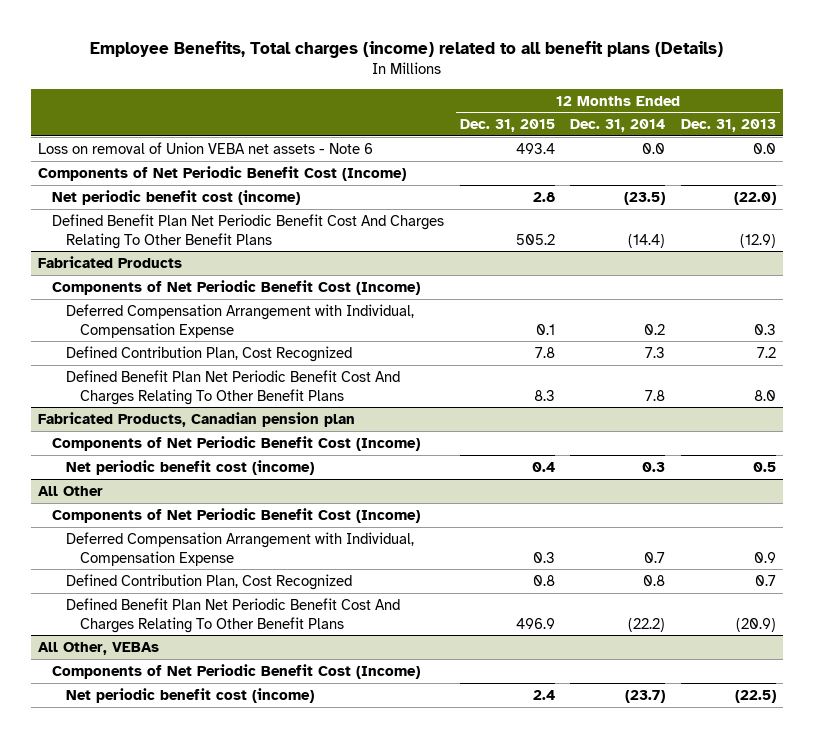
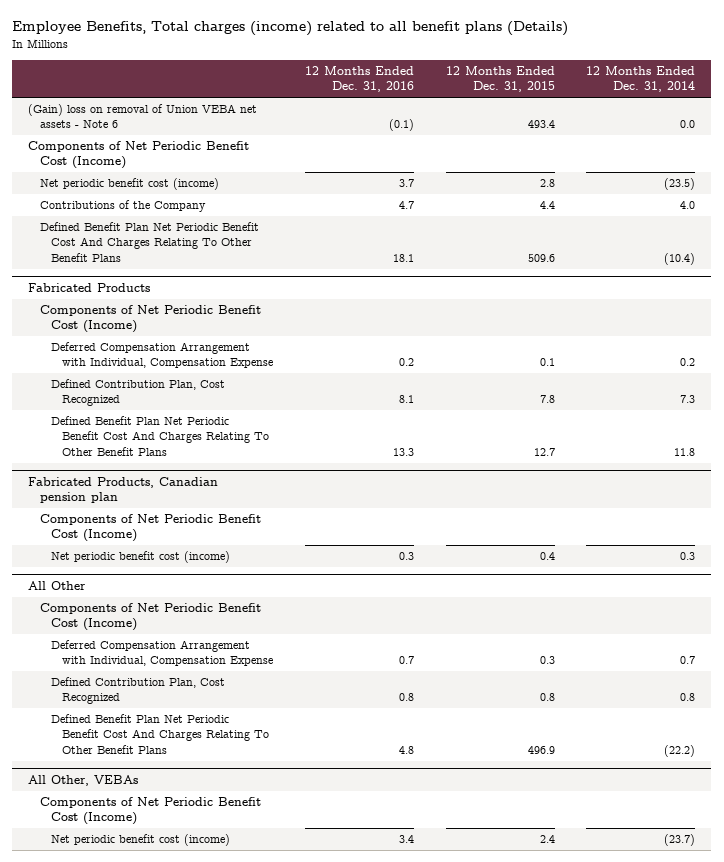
[680,119,776,133] Dec. 31, 2013 -> none
none -> [305,66,415,93] 12 Months Ended Dec. 31, 2016
[38,141,374,154] Loss on removal of Union VEBA net assets - Note 6 -> [28,104,258,129] (Gain) loss on removal of Union VEBA net assets - Note 6
none -> [39,200,206,213] Contributions of the Company
[515,233,555,245] 505.2 -> [527,253,555,262] 509.6
[628,233,666,248] (14.4) -> [664,252,696,265] (10.4)
[533,389,555,401] 8.3 -> [533,447,555,456] 12.7
[645,389,666,401] 7.8 -> [674,447,696,456] 11.8

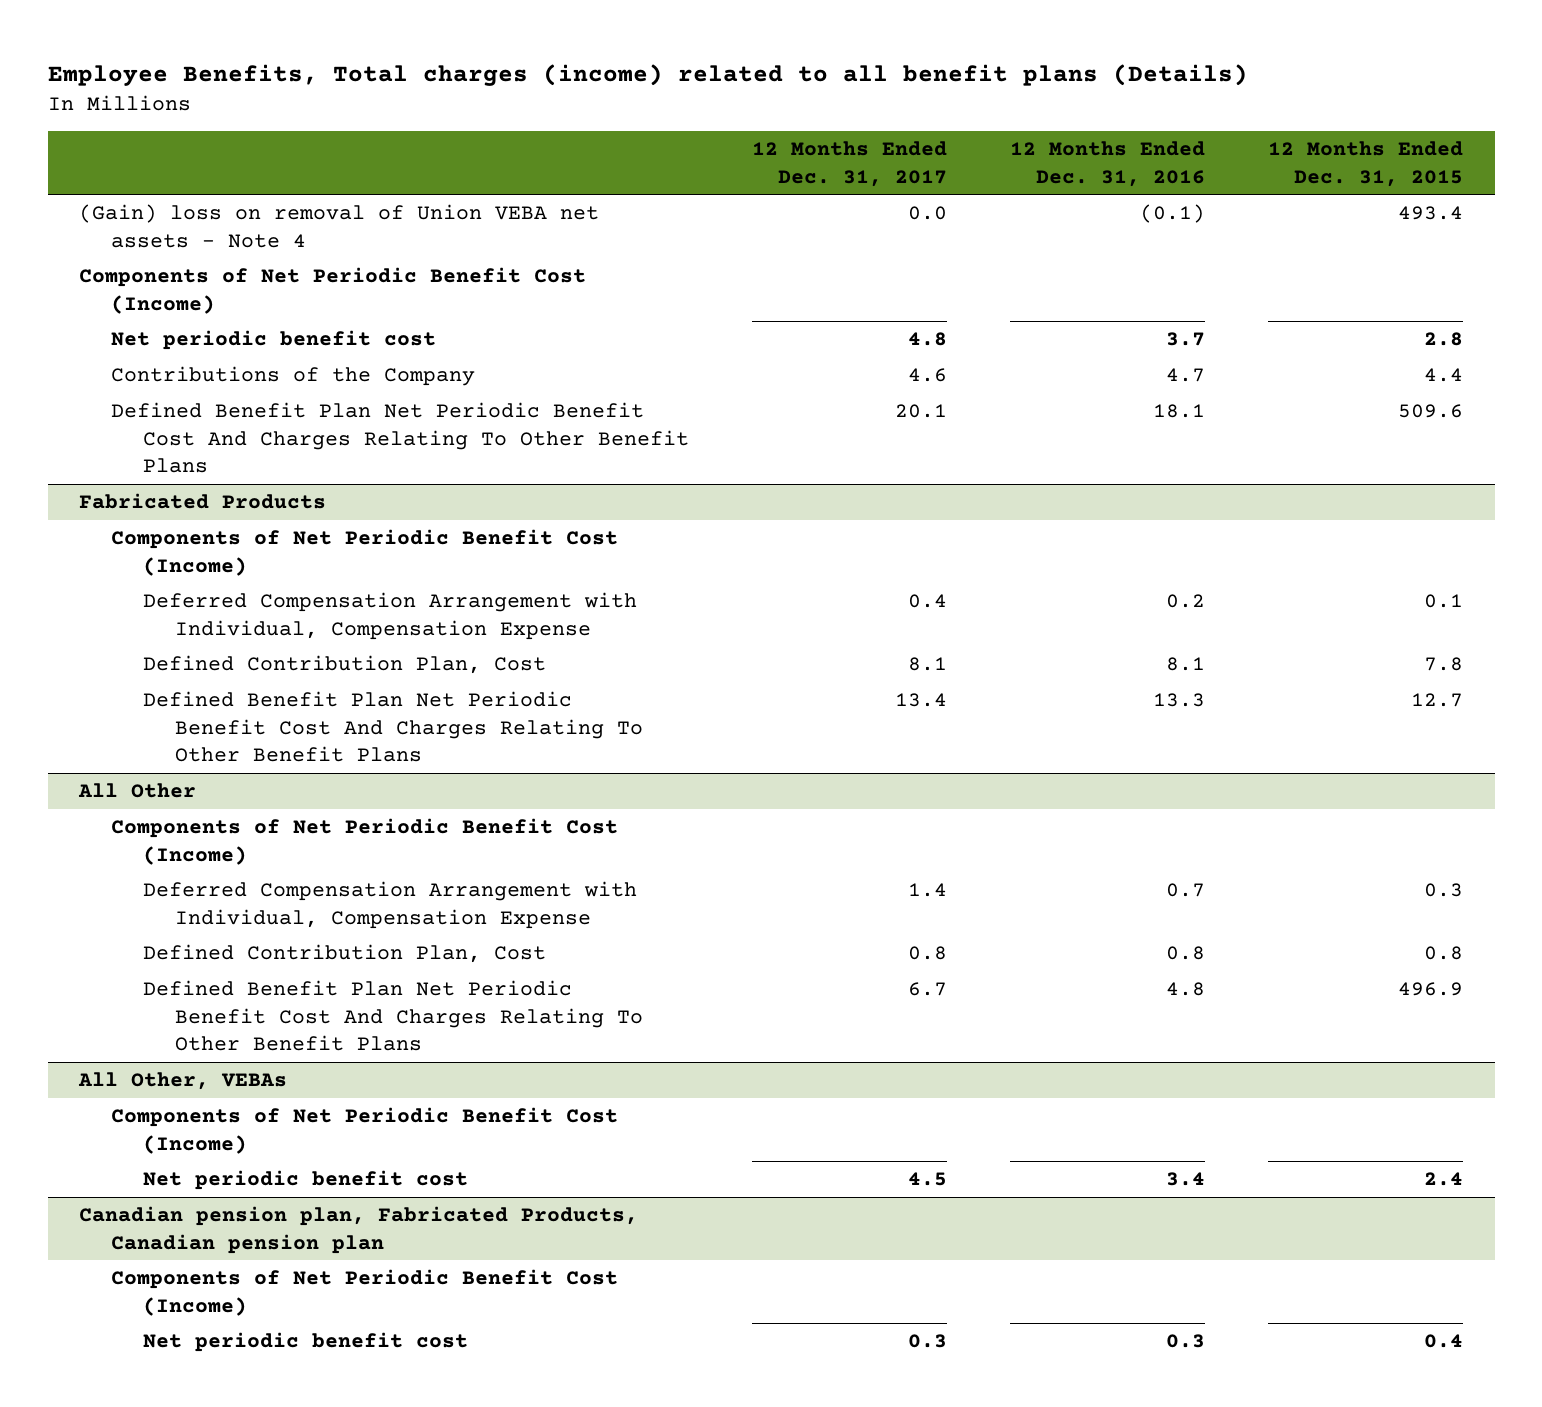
[586,66,696,93] 12 Months Ended Dec. 31, 2014 -> none
none -> [752,141,948,187] 12 Months Ended Dec. 31, 2017
[28,104,258,129] (Gain) loss on removal of Union VEBA net assets - Note 6 -> [79,204,600,248] (Gain) loss on removal of Union VEBA net assets - Note 4
[39,178,219,191] Net periodic benefit cost (income) -> [111,330,437,351] Net periodic benefit cost
[51,379,226,407] Defined Contribution Plan, Cost Recognized -> [142,655,546,675] Defined Contribution Plan, Cost
[28,476,219,504] Fabricated Products, Canadian pension plan -> none
[39,514,261,543] Components of Net Periodic Benefit Cost (Income) -> none
[51,551,231,564] Net periodic benefit cost (income) -> none
[51,677,226,705] Defined Contribution Plan, Cost Recognized -> [142,944,546,964] Defined Contribution Plan, Cost
[51,834,231,847] Net periodic benefit cost (income) -> [142,1170,468,1191] Net periodic benefit cost
none -> [79,1206,639,1254] Canadian pension plan, Fabricated Products, Canadian pension plan
none -> [111,1269,619,1316] Components of Net Periodic Benefit Cost (Income)
none -> [142,1332,468,1353] Net periodic benefit cost

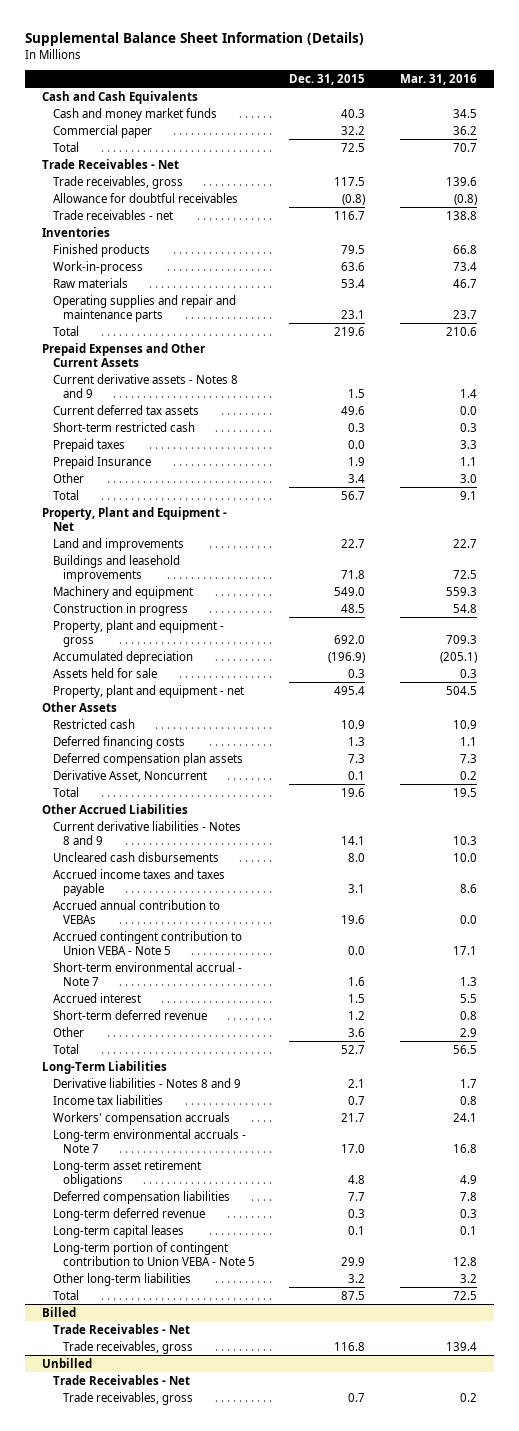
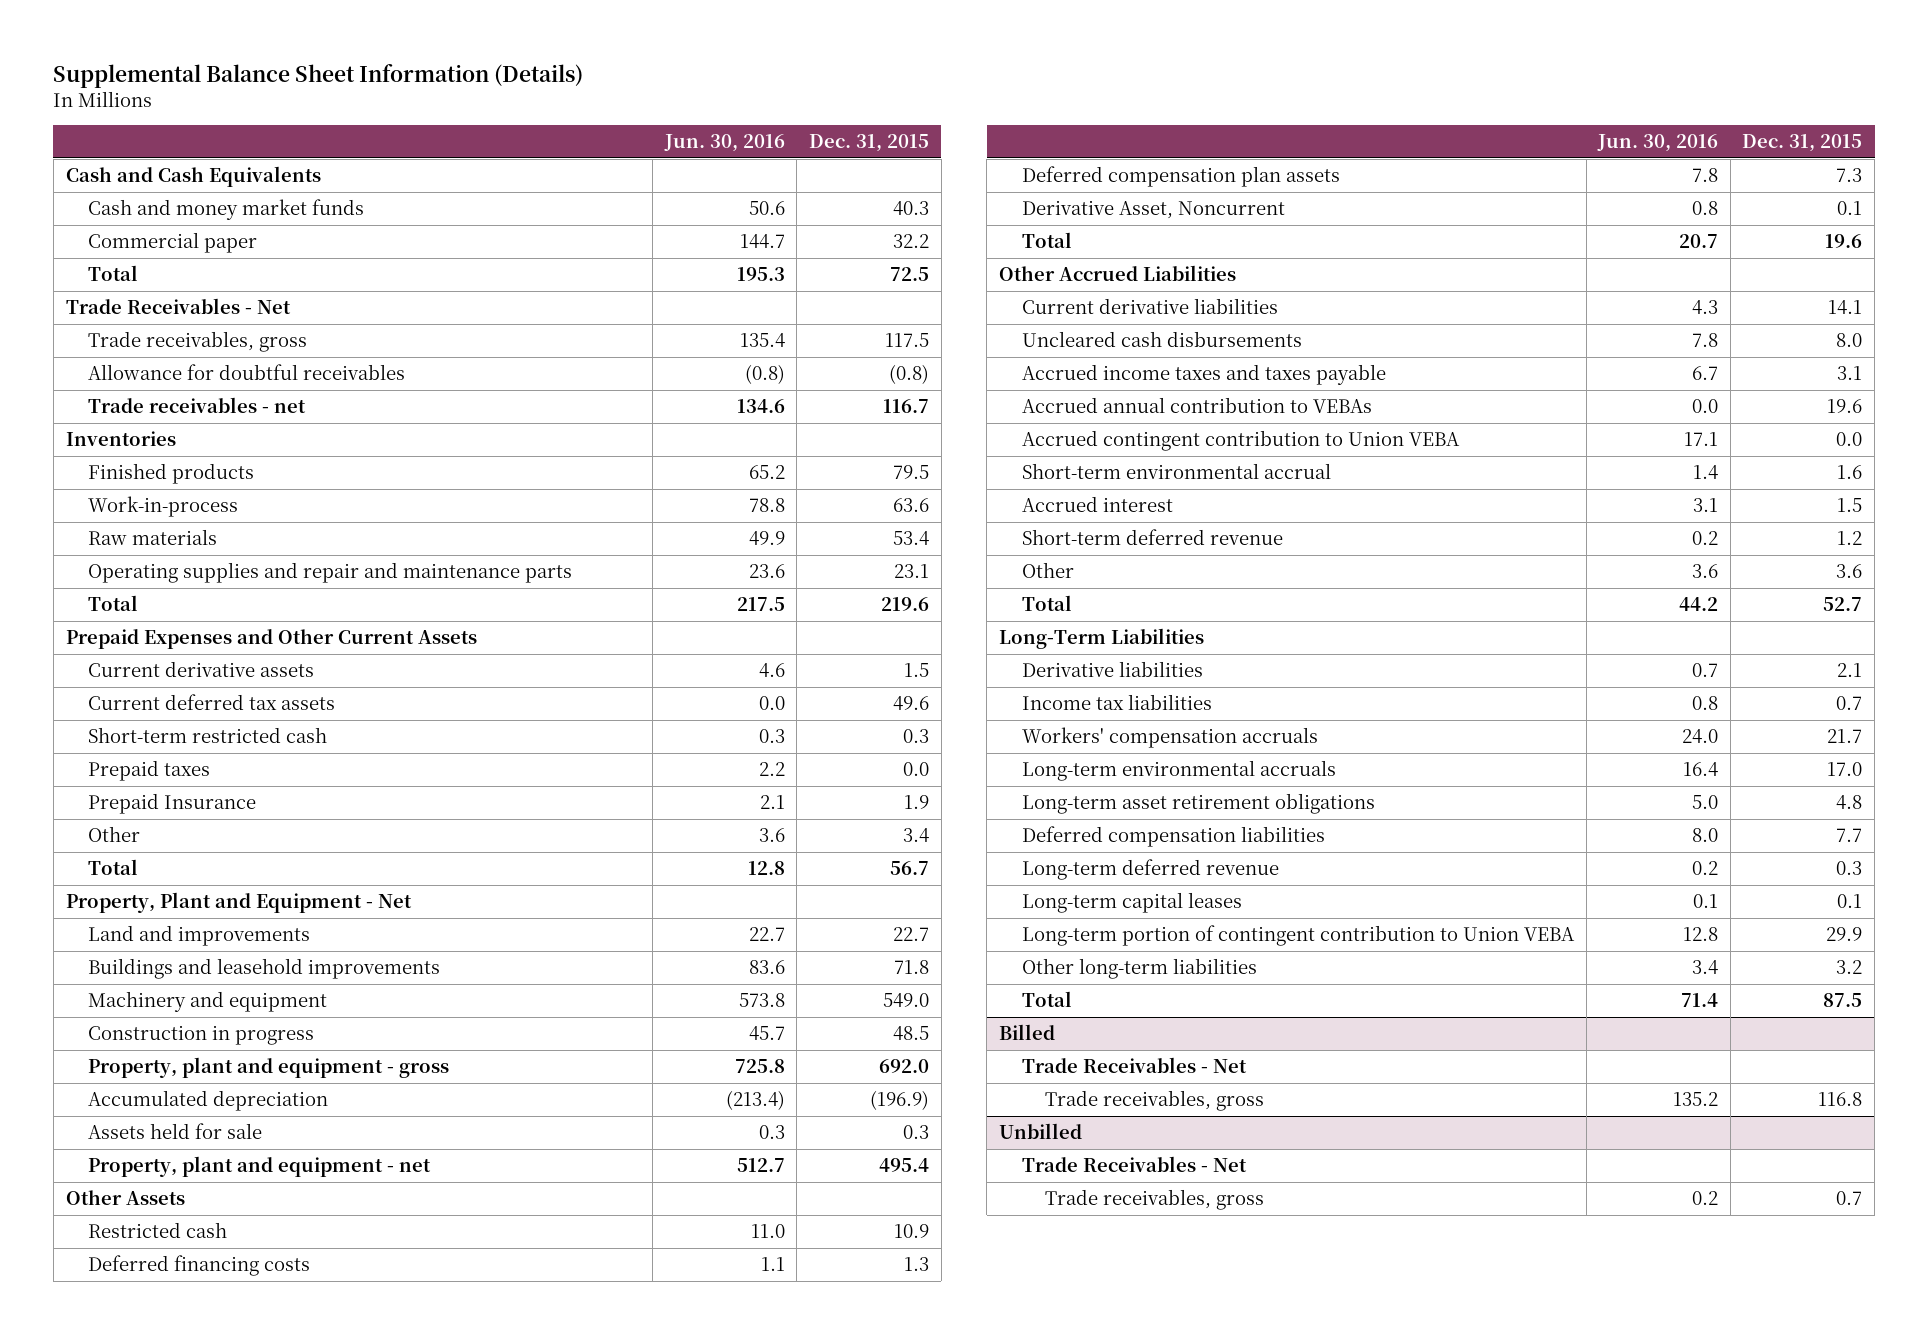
[399,73,477,85] Mar. 31, 2016 -> none
none -> [663,134,785,153] Jun. 30, 2016
[52,373,238,398] Current derivative assets - Notes 8 and 9 -> [88,661,315,678] Current derivative assets
[52,820,241,845] Current derivative liabilities - Notes 8 and 9 -> [1021,298,1278,315] Current derivative liabilities
[52,930,242,955] Accrued contingent contribution to Union VEBA - Note 5 -> [1021,430,1460,452] Accrued contingent contribution to Union VEBA
[52,961,242,986] Short-term environmental accrual - Note 7 -> [1021,463,1331,480] Short-term environmental accrual
[52,1077,241,1088] Derivative liabilities - Notes 8 and 9 -> [1021,661,1203,678] Derivative liabilities
[52,1128,246,1153] Long-term environmental accruals - Note 7 -> [1021,760,1336,782] Long-term environmental accruals
[52,1241,255,1266] Long-term portion of contingent contribution to Union VEBA - Note 5 -> [1021,925,1575,947] Long-term portion of contingent contribution to Union VEBA

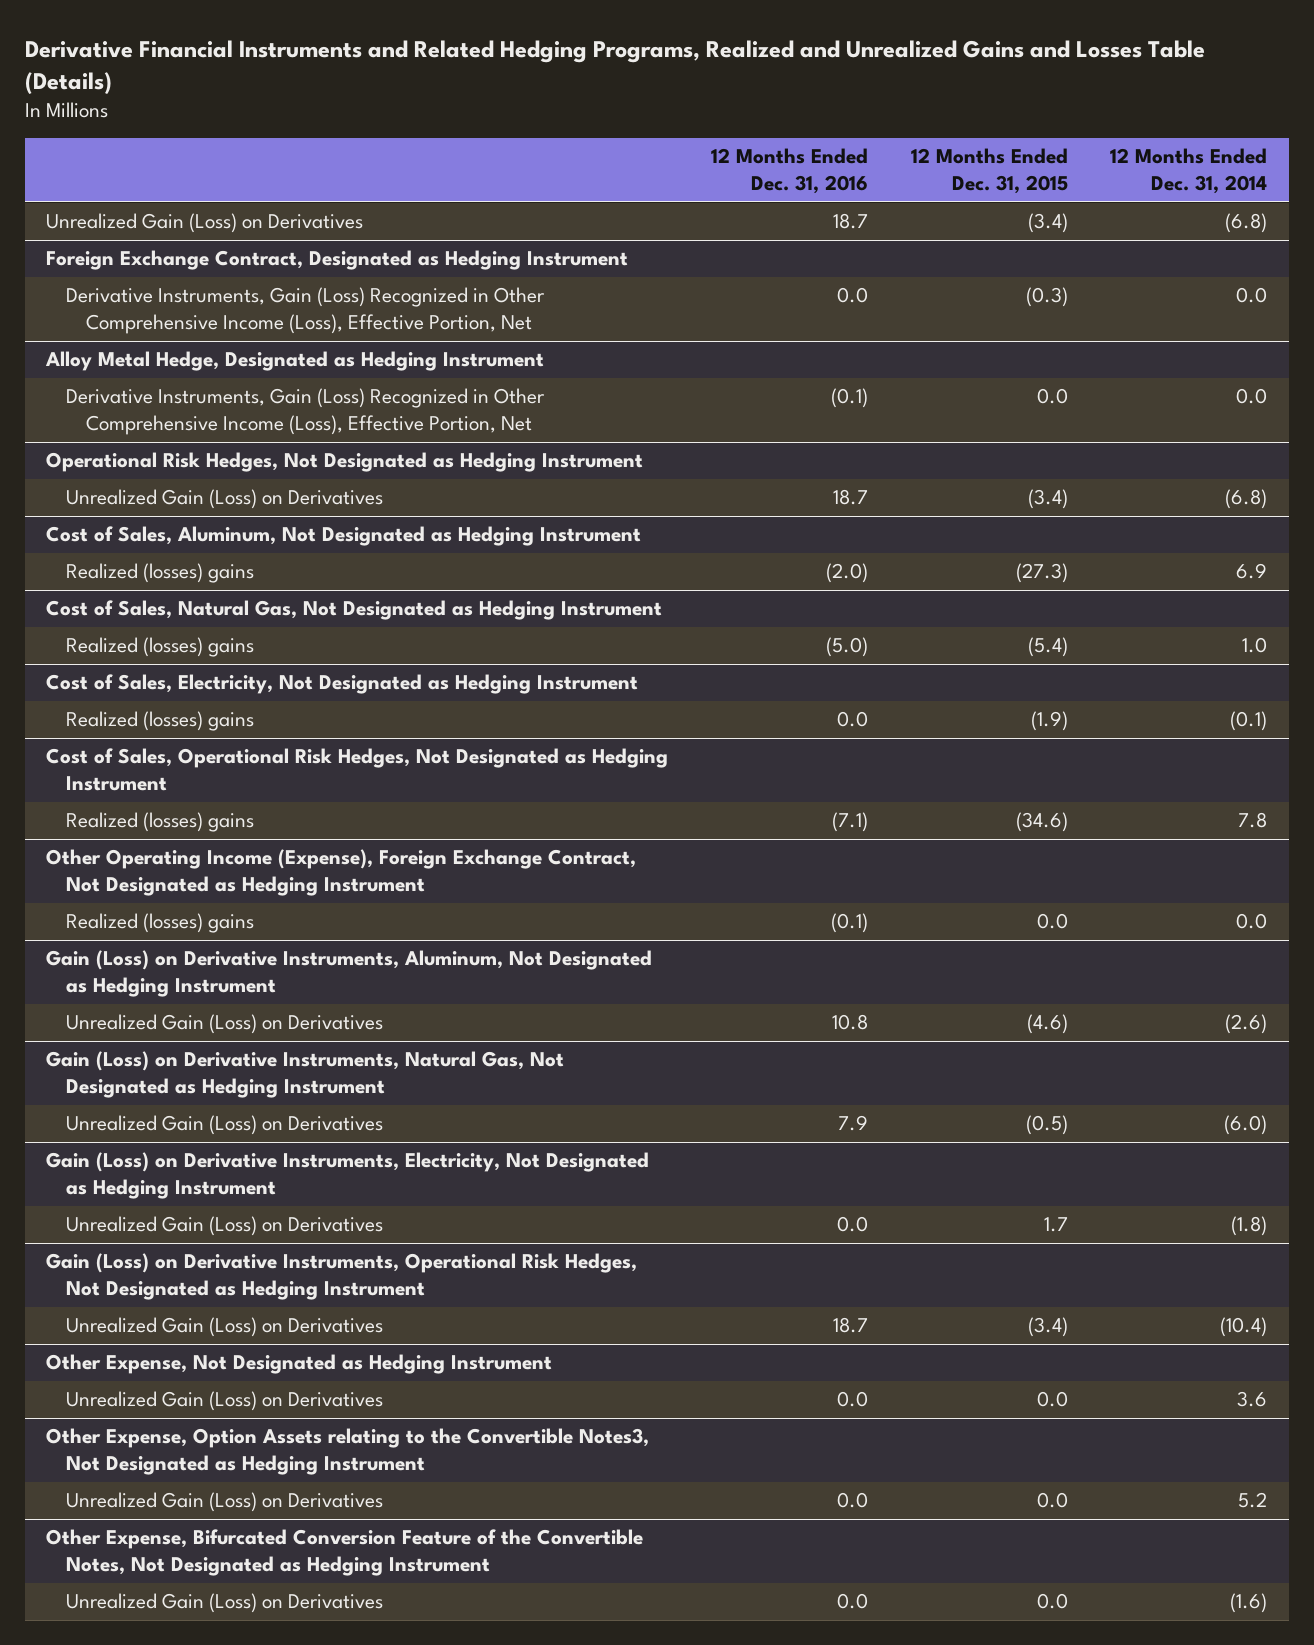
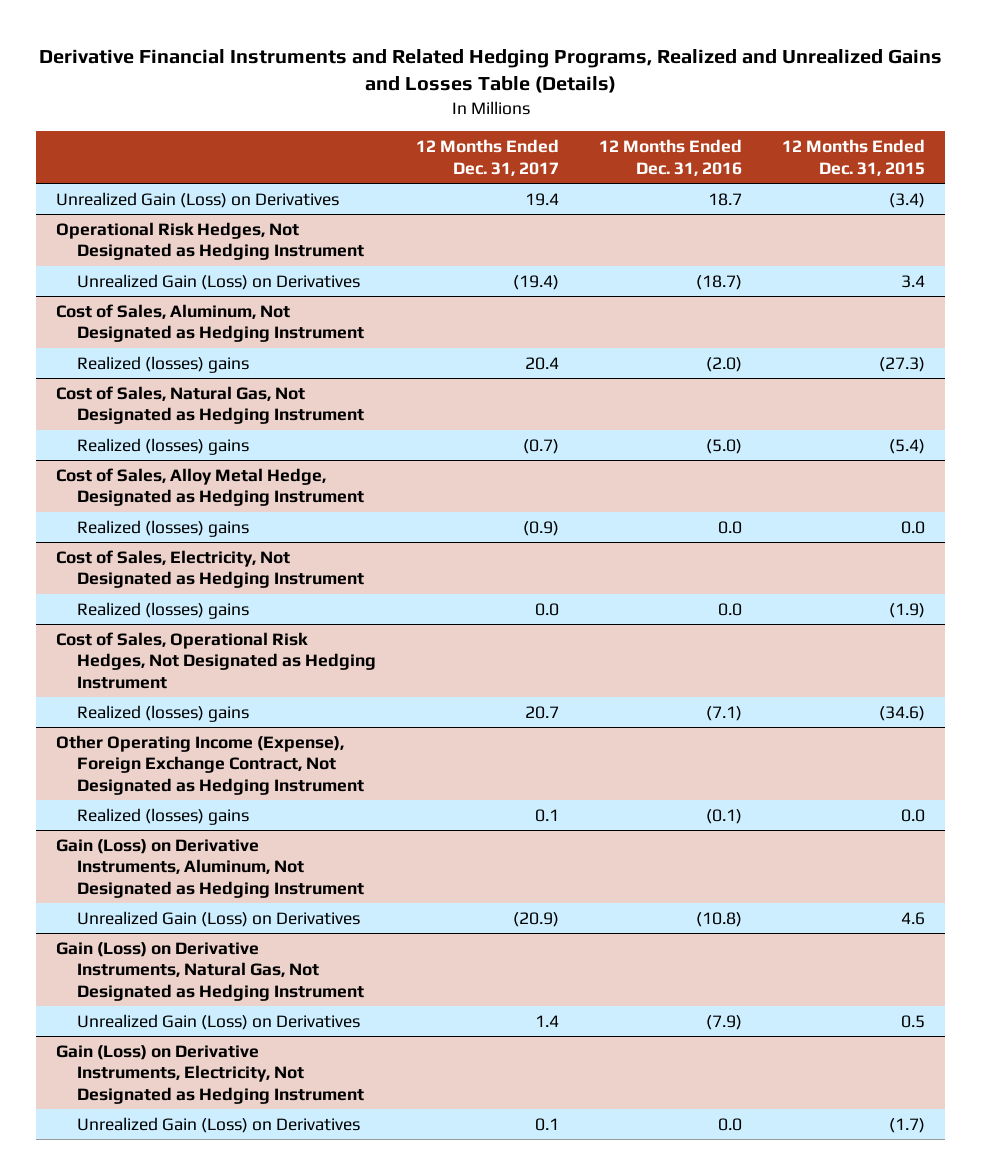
[1110,148,1268,195] 12 Months Ended Dec. 31, 2014 -> none
none -> [416,139,560,176] 12 Months Ended Dec. 31, 2017
[46,250,629,271] Foreign Exchange Contract, Designated as Hedging Instrument -> none
[65,287,545,335] Derivative Instruments, Gain (Loss) Recognized in Other Comprehensive Income (Loss), Effective Portion, Net -> none
[45,351,545,372] Alloy Metal Hedge, Designated as Hedging Instrument -> none
[65,388,545,436] Derivative Instruments, Gain (Loss) Recognized in Other Comprehensive Income (Loss), Effective Portion, Net -> none
[832,489,868,506] 18.7 -> [696,274,743,290] (18.7)
[1027,489,1068,510] (3.4) -> [901,274,926,288] 3.4
none -> [56,467,365,507] Cost of Sales, Alloy Metal Hedge, Designated as Hedging Instrument
none -> [77,519,250,537] Realized (losses) gains
[831,1014,868,1031] 10.8 -> [696,911,743,927] (10.8)
[1026,1014,1068,1035] (4.6) -> [901,911,926,925] 4.6
[837,1115,868,1132] 7.9 -> [706,1014,743,1030] (7.9)
[1025,1115,1068,1136] (0.5) -> [901,1014,926,1028] 0.5
[46,1253,638,1301] Gain (Loss) on Derivative Instruments, Operational Risk Hedges, Not Designated as Hedging Instrument -> none
[65,1317,383,1338] Unrealized Gain (Loss) on Derivatives -> none
[46,1354,553,1375] Other Expense, Not Designated as Hedging Instrument -> none
[65,1391,383,1412] Unrealized Gain (Loss) on Derivatives -> none
[46,1428,650,1476] Other Expense, Option Assets relating to the Convertible Notes3, Not Designated as Hedging Instrument -> none
[65,1492,383,1513] Unrealized Gain (Loss) on Derivatives -> none
[46,1529,644,1577] Other Expense, Bifurcated Conversion Feature of the Convertible Notes, Not Designated as Hedging Instrument -> none
[65,1593,383,1614] Unrealized Gain (Loss) on Derivatives -> none
[1043,1217,1068,1233] 1.7 -> [889,1117,926,1133] (1.7)

